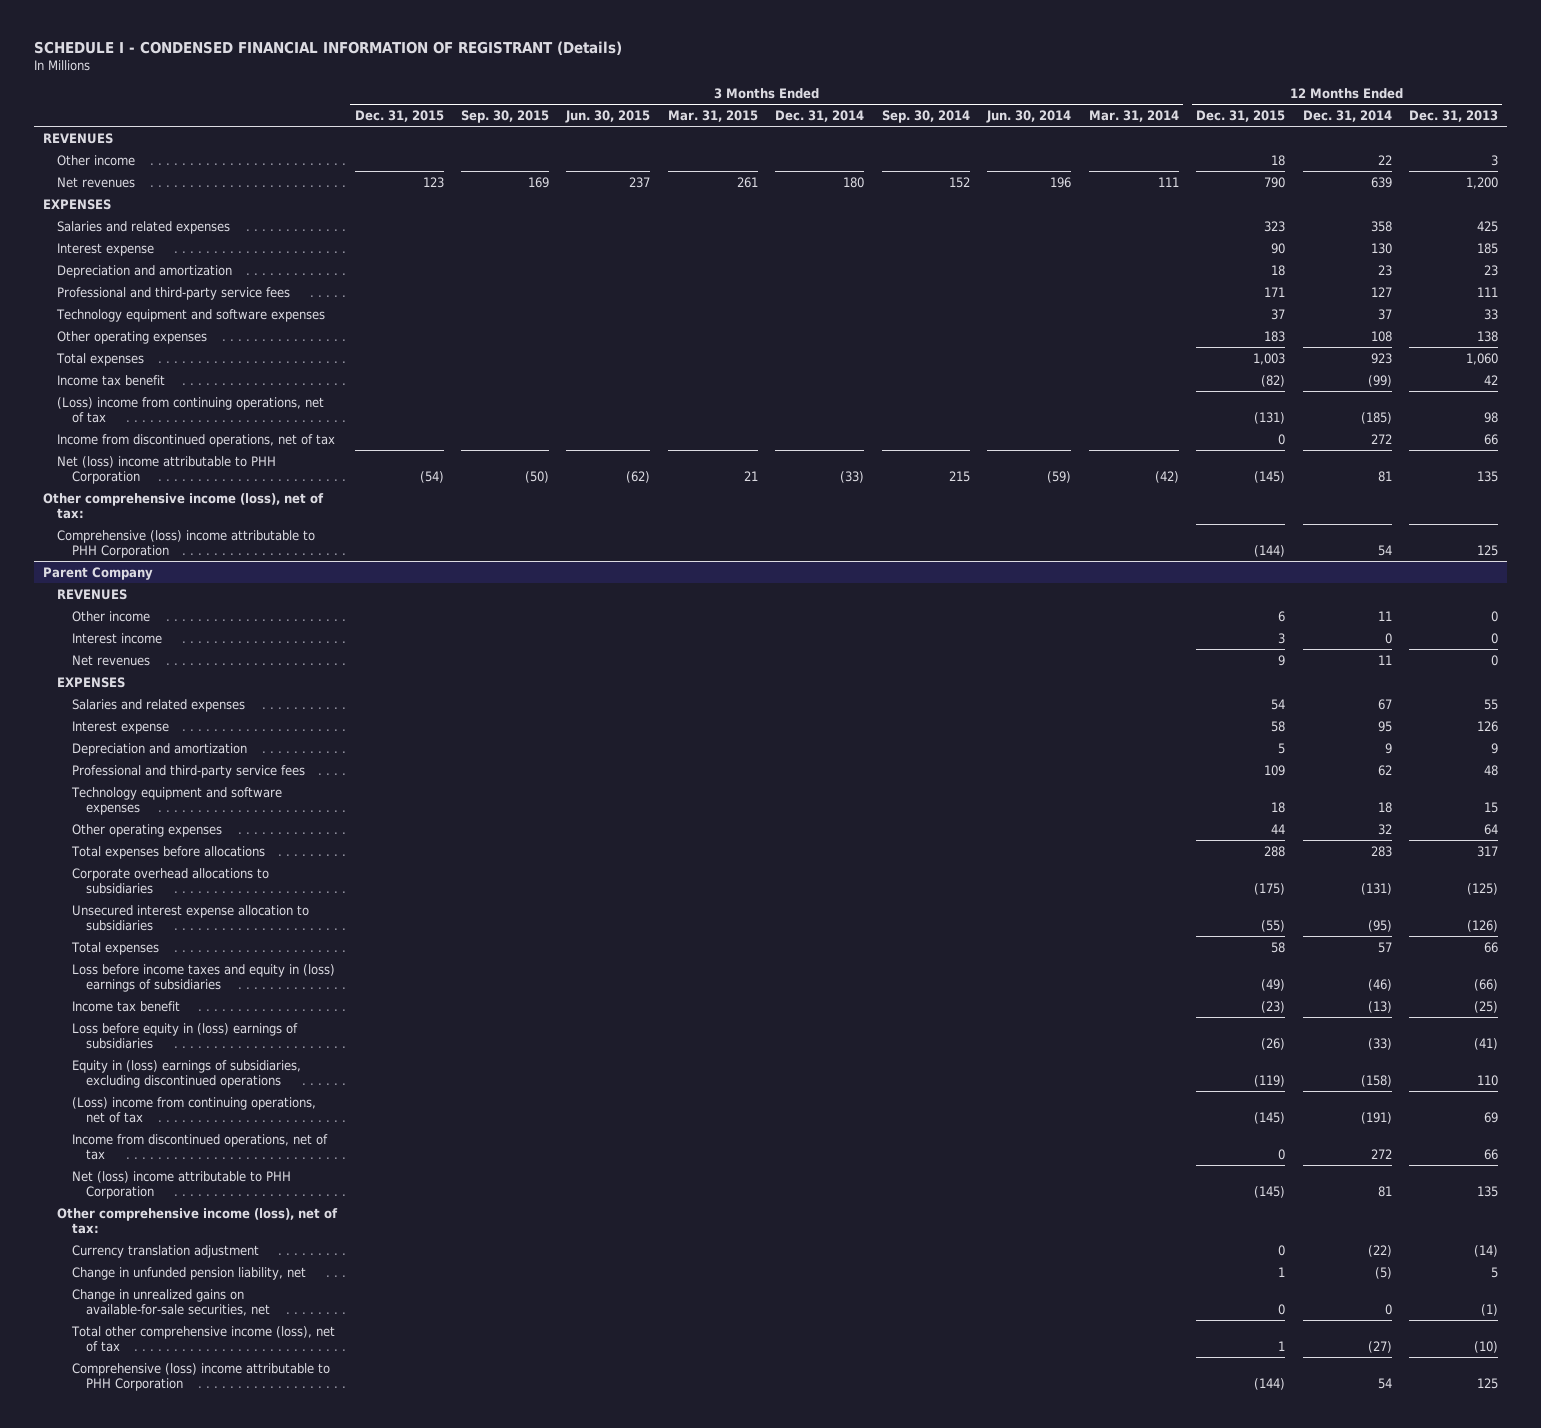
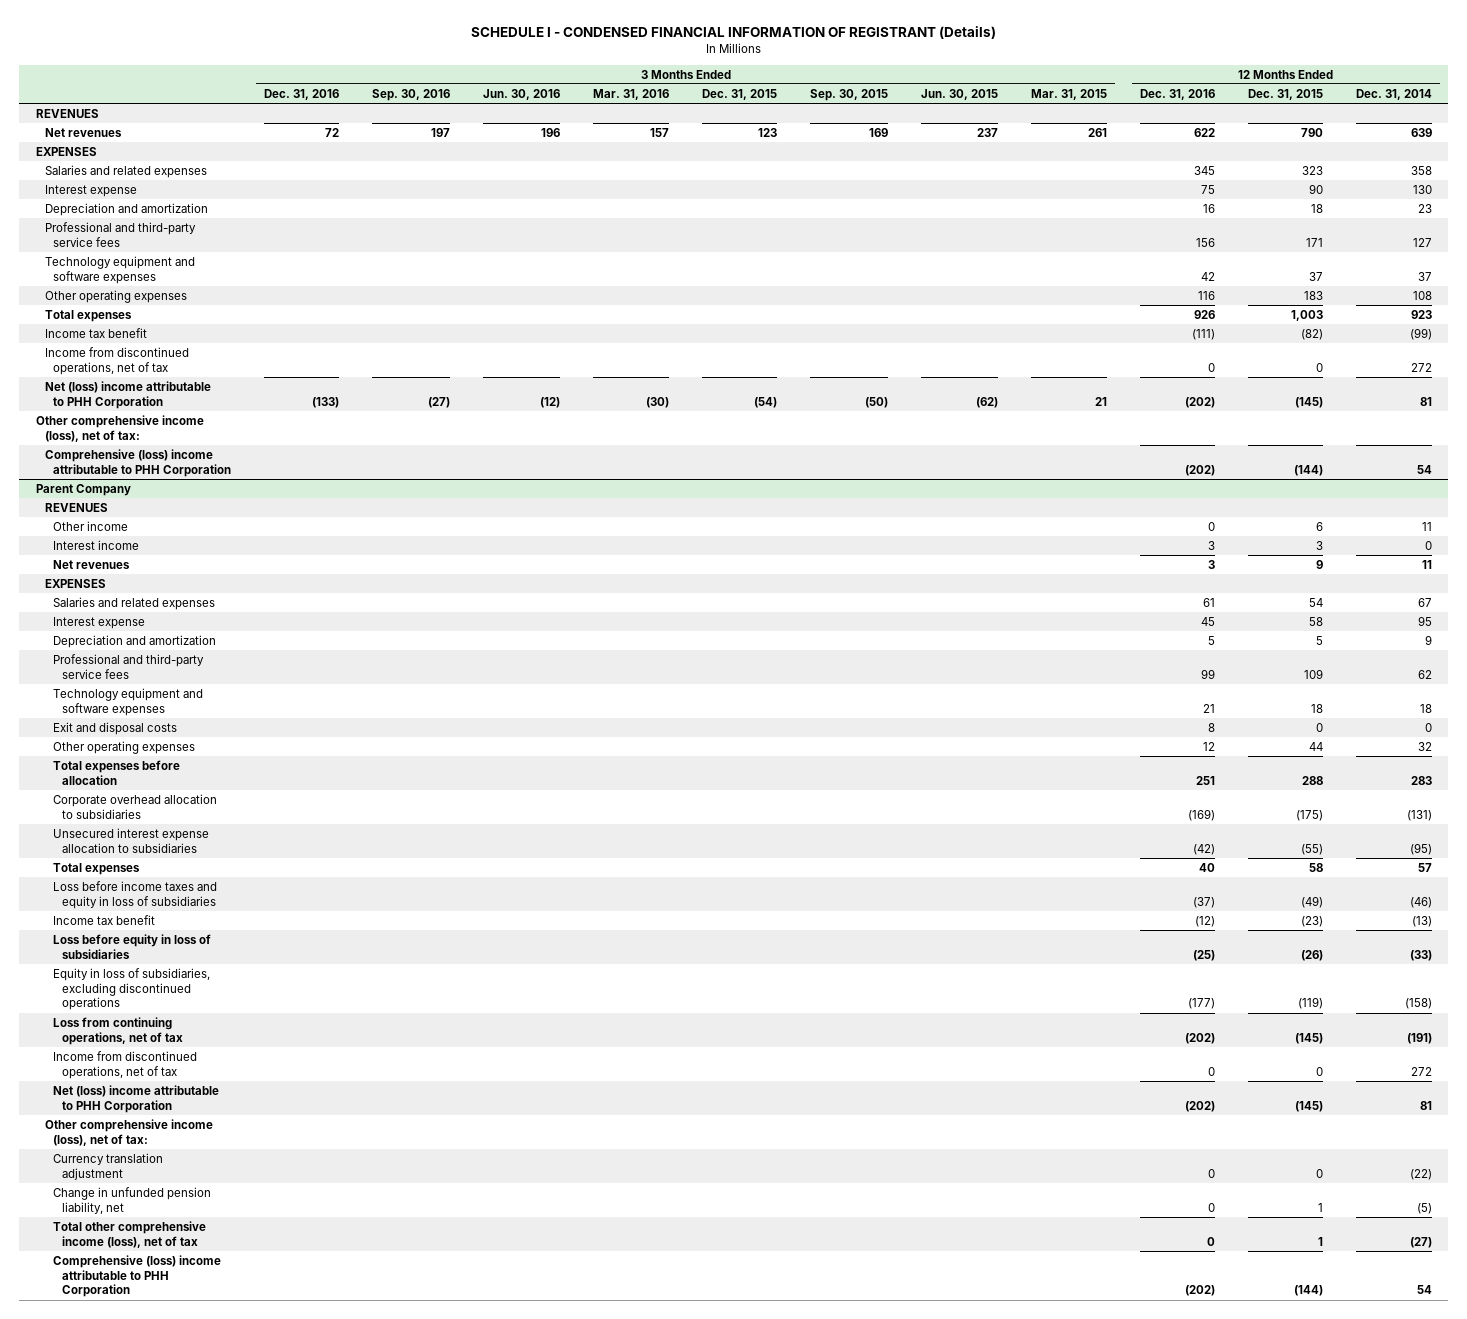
[775,109,865,122] Dec. 31, 2014 -> none
[881,109,970,123] Sep. 30, 2014 -> none
[986,109,1072,123] Jun. 30, 2014 -> none
[1088,109,1179,122] Mar. 31, 2014 -> none
[1409,109,1499,122] Dec. 31, 2013 -> none
none -> [264,88,340,100] Dec. 31, 2016
none -> [372,88,451,101] Sep. 30, 2016
none -> [483,88,561,100] Jun. 30, 2016
none -> [593,88,670,100] Mar. 31, 2016
none -> [1139,88,1215,100] Dec. 31, 2016
[57,154,136,166] Other income -> none
[57,396,325,423] (Loss) income from continuing operations, net of tax -> none
none -> [53,721,178,735] Exit and disposal costs
[70,845,265,859] Total expenses before allocations -> [53,759,181,785] Total expenses before allocation
[71,867,269,894] Corporate overhead allocations to subsidiaries -> [53,793,218,819] Corporate overhead allocation to subsidiaries
[71,963,335,992] Loss before income taxes and equity in (loss) earnings of subsidiaries -> [53,880,218,909] Loss before income taxes and equity in loss of subsidiaries
[71,1022,298,1049] Loss before equity in (loss) earnings of subsidiaries -> [53,933,212,959] Loss before equity in loss of subsidiaries
[71,1059,301,1088] Equity in (loss) earnings of subsidiaries, excluding discontinued operations -> [53,967,211,1011] Equity in loss of subsidiaries, excluding discontinued operations
[71,1096,316,1123] (Loss) income from continuing operations, net of tax -> [53,1016,184,1045] Loss from continuing operations, net of tax
[71,1288,271,1316] Change in unrealized gains on available-for-sale securities, net -> none

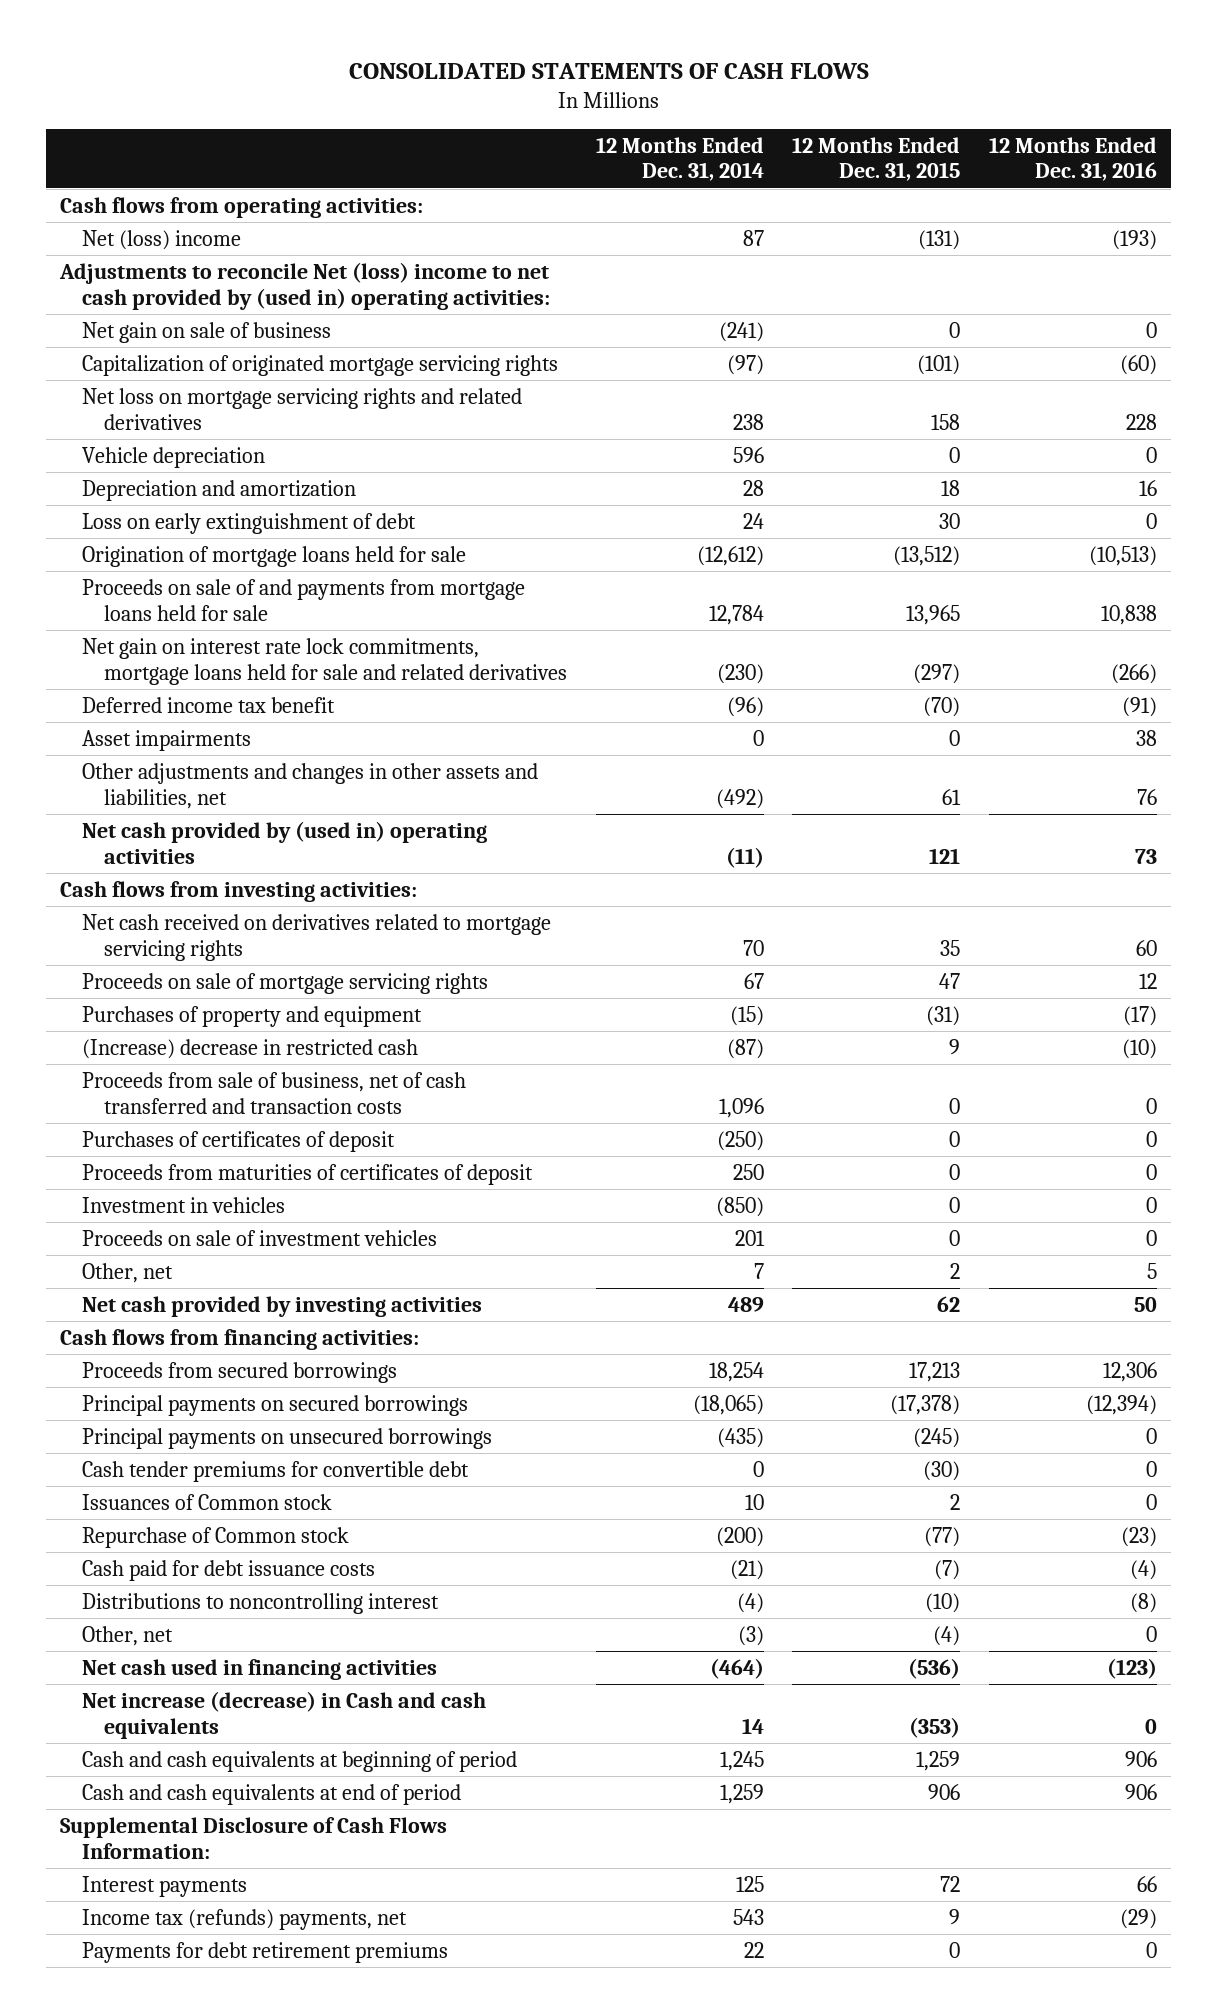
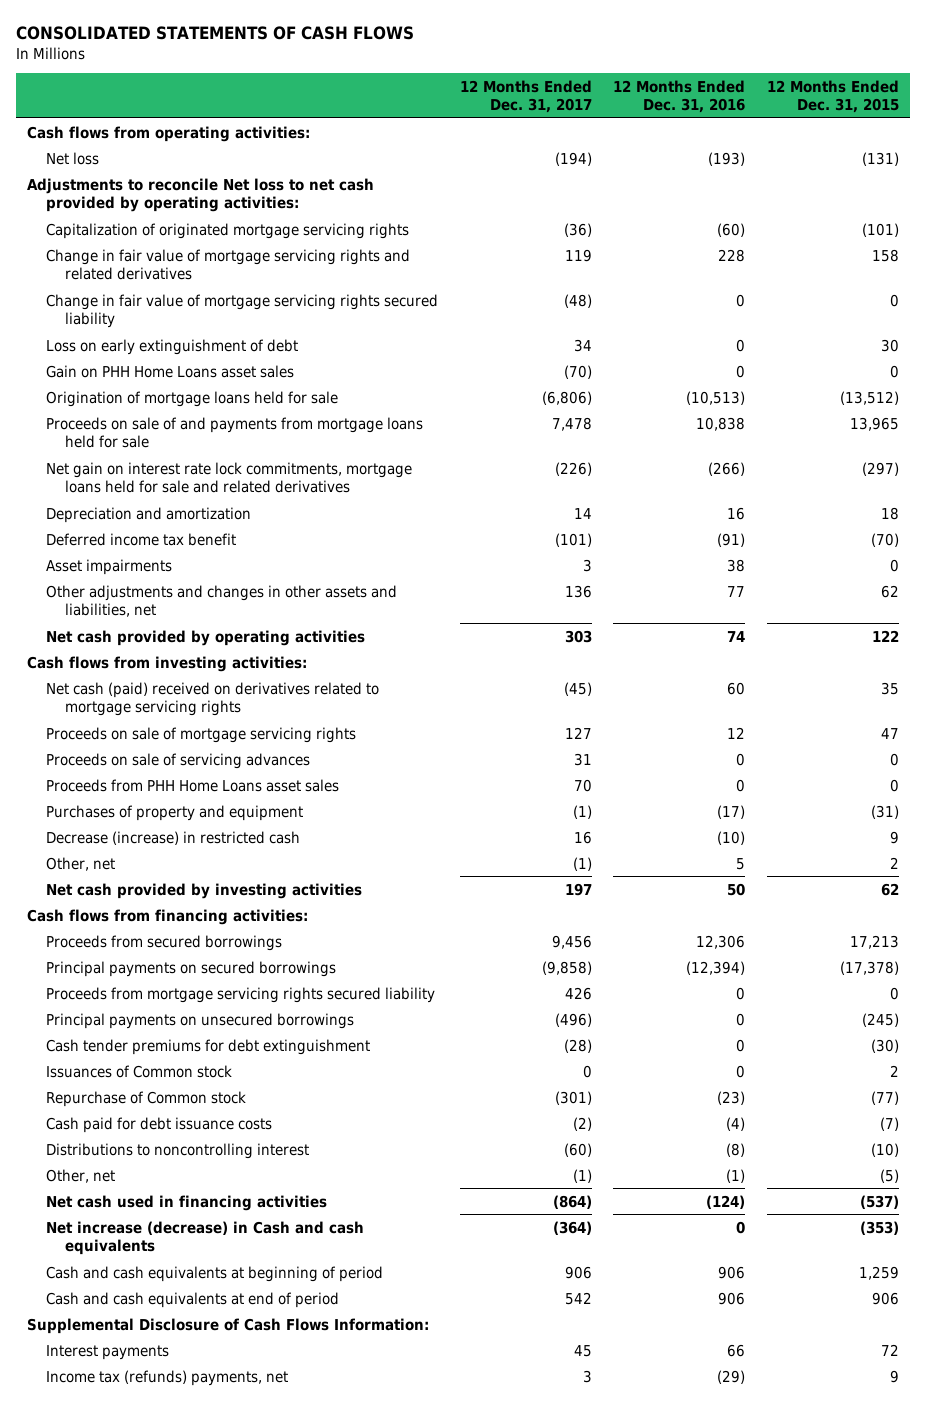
[595,136,764,182] 12 Months Ended Dec. 31, 2014 -> none
none -> [459,79,592,114] 12 Months Ended Dec. 31, 2017
[82,321,332,343] Net gain on sale of business -> none
[82,229,242,250] Net (loss) income -> [45,151,99,165] Net loss
[59,261,551,310] Adjustments to reconcile Net (loss) income to net cash provided by (used in) operating activities: -> [26,177,374,212] Adjustments to reconcile Net loss to net cash provided by operating activities:
[82,446,266,468] Vehicle depreciation -> none
[82,387,523,430] Net loss on mortgage servicing rights and related derivatives -> [45,248,410,280] Change in fair value of mortgage servicing rights and related derivatives
none -> [45,293,438,328] Change in fair value of mortgage servicing rights secured liability
none -> [45,364,294,378] Gain on PHH Home Loans asset sales
[82,479,357,501] Depreciation and amortization -> [45,506,251,523] Depreciation and amortization
[942,788,962,805] 61 -> [881,584,900,598] 62
[1137,788,1158,805] 76 -> [727,585,746,597] 77
[82,820,488,864] Net cash provided by (used in) operating activities -> [45,629,365,646] Net cash provided by operating activities
[929,847,961,864] 121 -> [872,629,900,642] 122
[1135,848,1158,864] 73 -> [727,630,746,642] 74
[82,913,552,961] Net cash received on derivatives related to mortgage servicing rights -> [45,681,379,716] Net cash (paid) received on derivatives related to mortgage servicing rights
none -> [45,752,310,769] Proceeds on sale of servicing advances
none -> [45,778,339,792] Proceeds from PHH Home Loans asset sales
[82,1071,467,1114] Proceeds from sale of business, net of cash transferred and transaction costs -> none
[82,1130,396,1152] Purchases of certificates of deposit -> none
[82,1163,534,1185] Proceeds from maturities of certificates of deposit -> none
[82,1196,286,1213] Investment in vehicles -> none
[82,1229,438,1246] Proceeds on sale of investment vehicles -> none
[82,1038,419,1059] (Increase) decrease in restricted cash -> [45,830,300,845] Decrease (increase) in restricted cash
none -> [45,986,435,1003] Proceeds from mortgage servicing rights secured liability
[82,1460,470,1482] Cash tender premiums for convertible debt -> [45,1038,370,1055] Cash tender premiums for debt extinguishment
[933,1625,961,1646] (4) -> [880,1168,900,1183] (5)
[1146,1625,1158,1642] 0 -> [726,1168,746,1183] (1)
[908,1657,961,1679] (536) -> [860,1194,900,1209] (537)
[1107,1657,1158,1679] (123) -> [706,1194,746,1209] (124)
[82,1941,449,1963] Payments for debt retirement premiums -> none

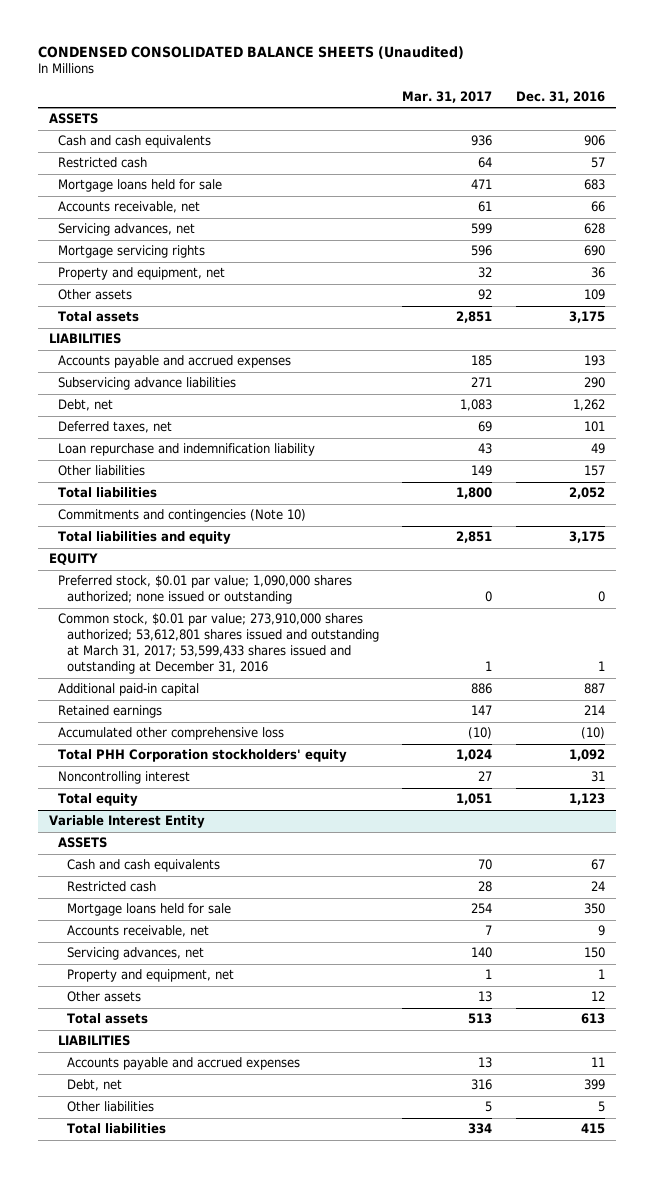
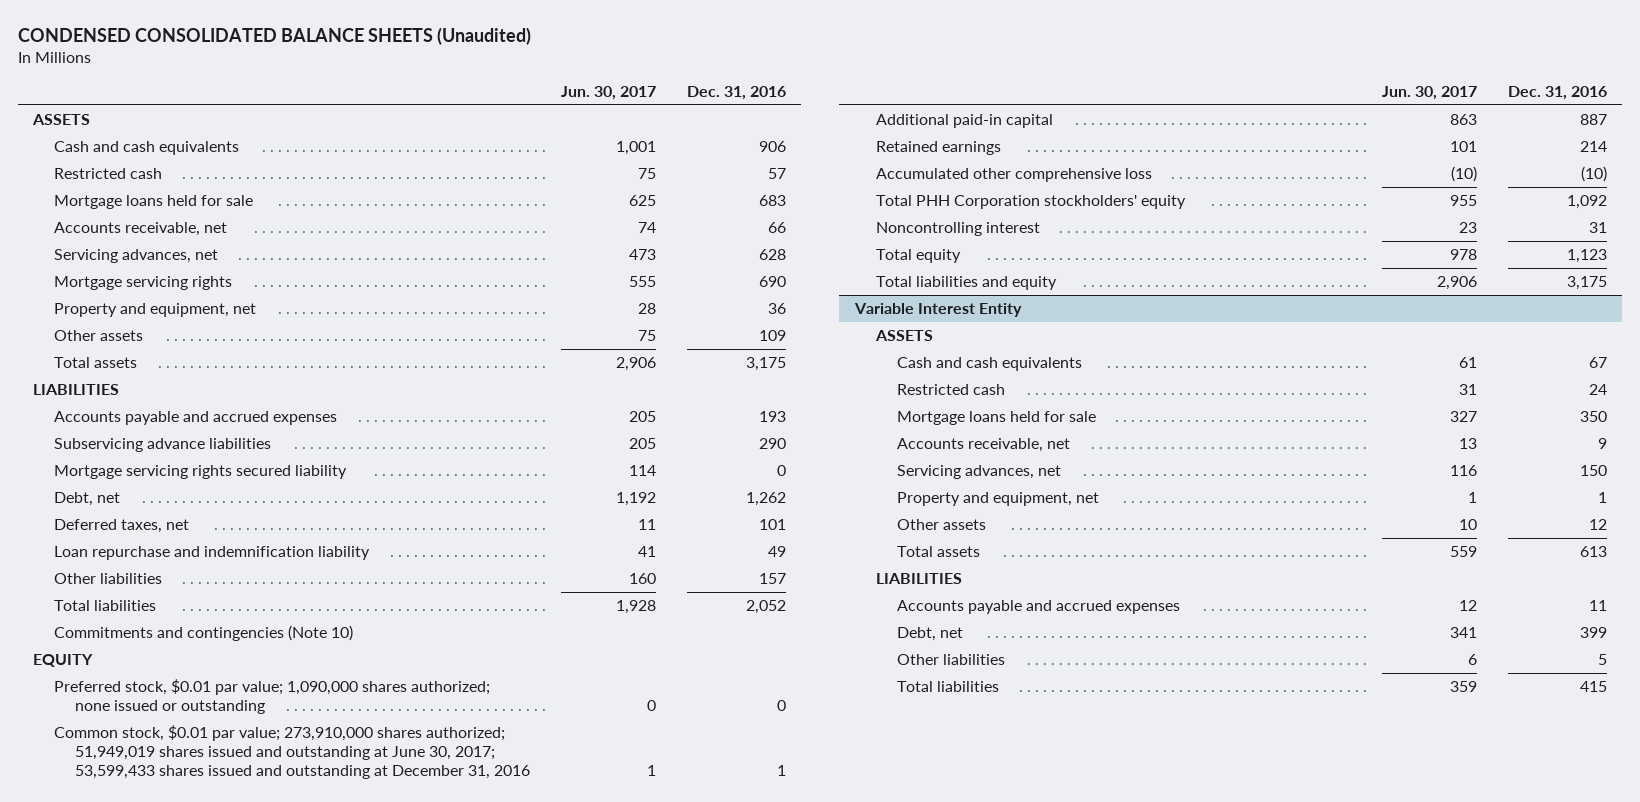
[402,90,493,103] Mar. 31, 2017 -> none
none -> [561,85,657,100] Jun. 30, 2017
none -> [54,464,348,479] Mortgage servicing rights secured liability
[57,613,379,675] Common stock, $0.01 par value; 273,910,000 shares authorized; 53,612,801 shares issued and outstanding at March 31, 2017; 53,599,433 shares issued and outstanding at December 31, 2016 -> [54,724,531,780] Common stock, $0.01 par value; 273,910,000 shares authorized; 51,949,019 shares issued and outstanding at June 30, 2017; 53,599,433 shares issued and outstanding at December 31, 2016
[57,531,231,545] Total liabilities and equity -> [875,275,1057,290] Total liabilities and equity

